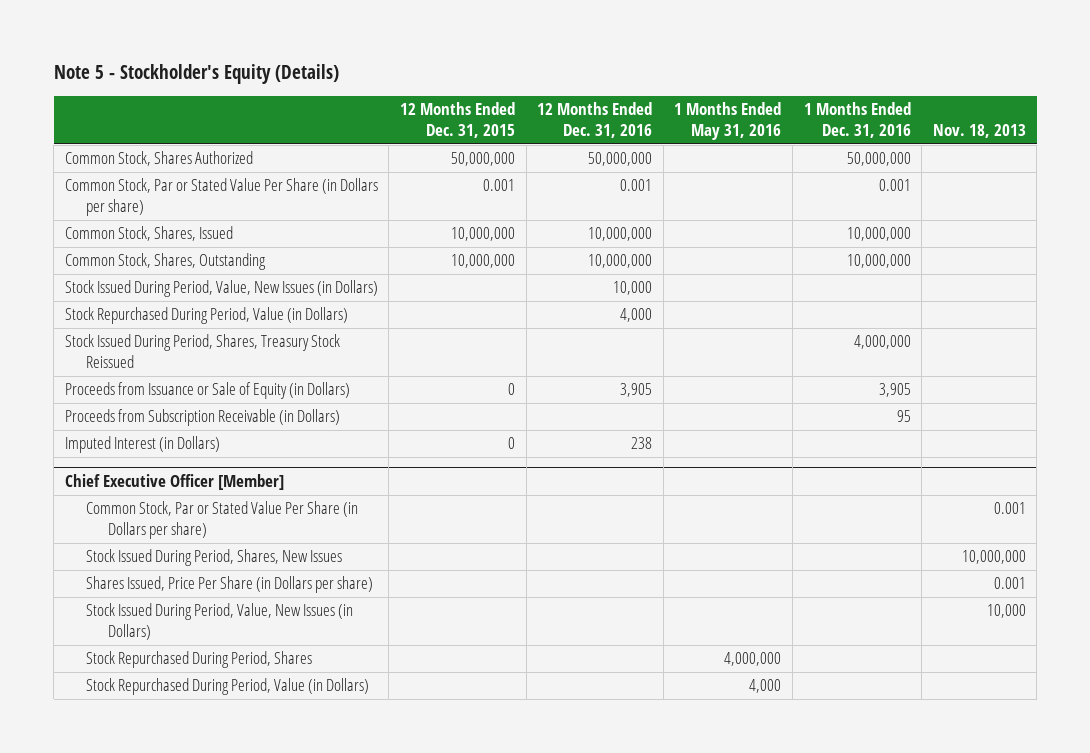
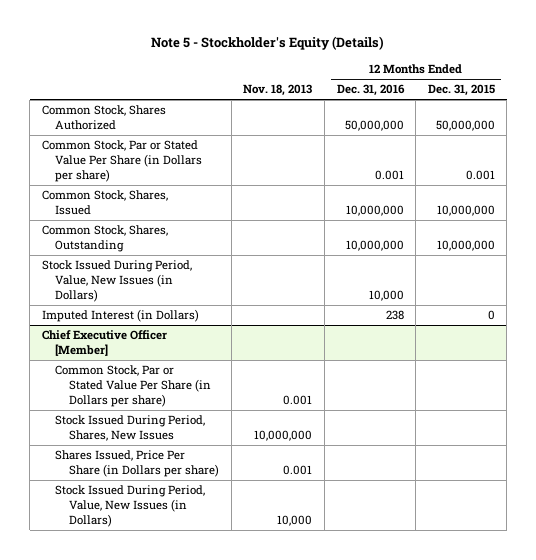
[674,102,782,141] 1 Months Ended May 31, 2016 -> none
[803,102,911,139] 1 Months Ended Dec. 31, 2016 -> none
[64,307,348,325] Stock Repurchased During Period, Value (in Dollars) -> none
[64,334,340,369] Stock Issued During Period, Shares, Treasury Stock Reissued -> none
[64,382,350,400] Proceeds from Issuance or Sale of Equity (in Dollars) -> none
[64,409,340,427] Proceeds from Subscription Receivable (in Dollars) -> none
[86,651,313,669] Stock Repurchased During Period, Shares -> none
[86,678,370,696] Stock Repurchased During Period, Value (in Dollars) -> none

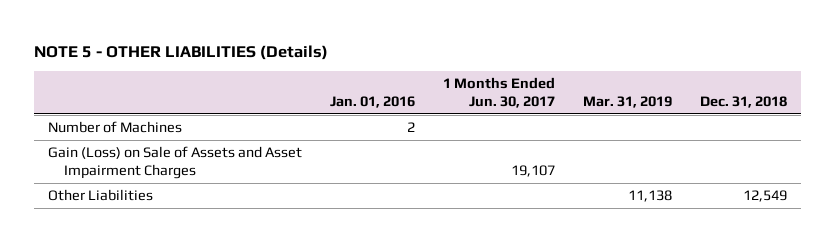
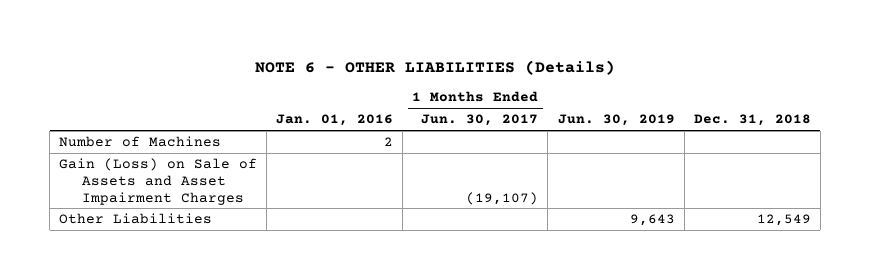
[34,44,329,60] NOTE 5 - OTHER LIABILITIES (Details) -> [254,59,615,75] NOTE 6 - OTHER LIABILITIES (Details)
[583,95,673,108] Mar. 31, 2019 -> none
none -> [557,114,675,127] Jun. 30, 2019
[511,164,556,177] 19,107 -> [466,191,539,205] (19,107)

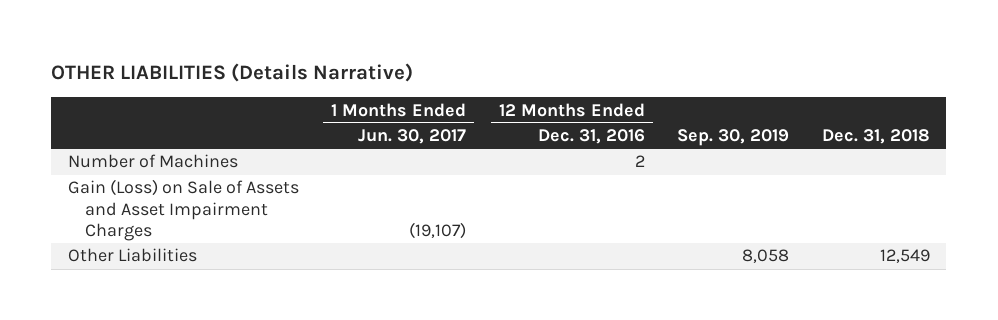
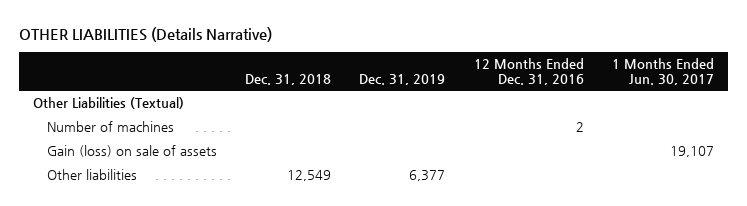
[677,129,790,147] Sep. 30, 2019 -> none
none -> [359,73,446,85] Dec. 31, 2019
none -> [33,97,185,110] Other Liabilities (Textual)
[67,154,238,169] Number of Machines -> [46,121,174,133] Number of machines
[67,179,299,241] Gain (Loss) on Sale of Assets and Asset Impairment Charges -> [46,145,217,158] Gain (loss) on sale of assets
[409,221,467,239] (19,107) -> [669,146,714,158] 19,107
[67,248,197,263] Other Liabilities -> [46,169,137,181] Other liabilities

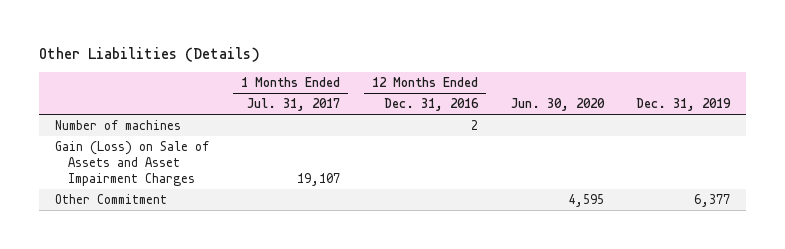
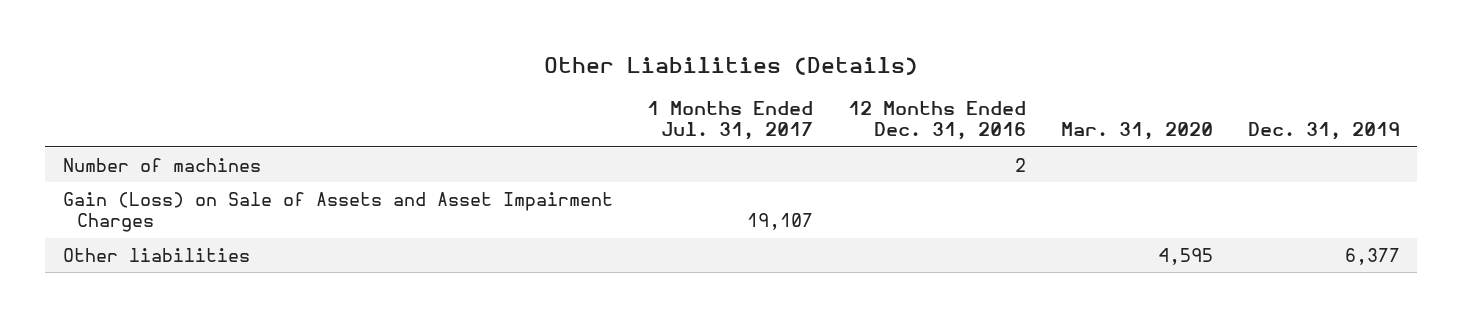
[510,98,605,112] Jun. 30, 2020 -> none
none -> [1060,122,1213,141] Mar. 31, 2020
[54,193,167,204] Other Commitment -> [62,248,250,263] Other liabilities

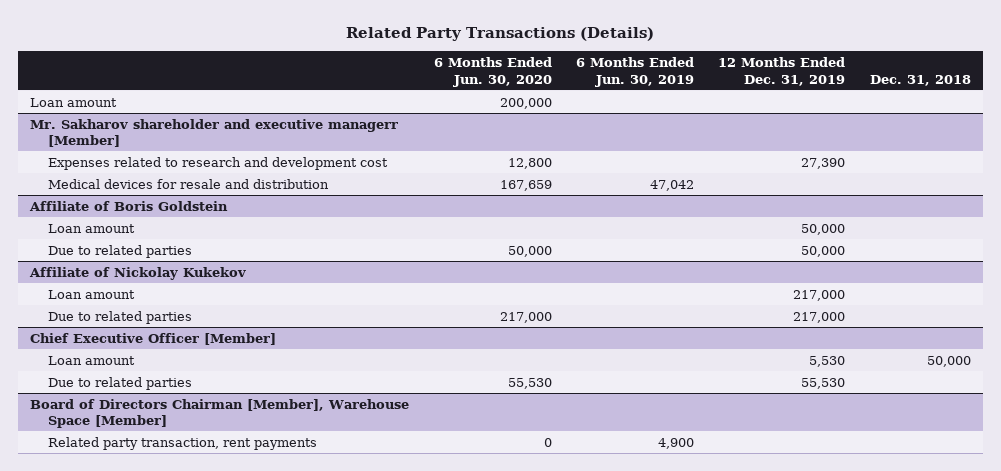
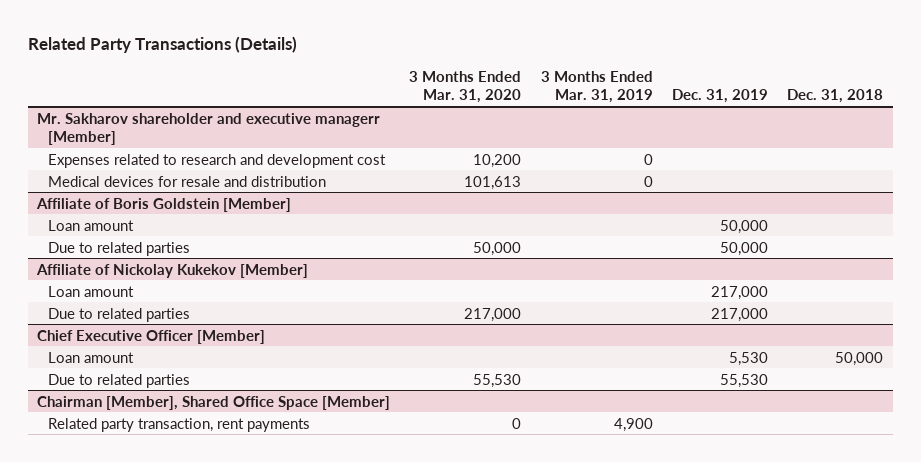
[433,57,552,87] 6 Months Ended Jun. 30, 2020 -> none
[575,57,694,87] 6 Months Ended Jun. 30, 2019 -> none
[718,57,846,86] 12 Months Ended Dec. 31, 2019 -> none
none -> [409,70,522,104] 3 Months Ended Mar. 31, 2020
none -> [540,70,653,104] 3 Months Ended Mar. 31, 2019
none -> [672,89,769,104] Dec. 31, 2019
[30,97,118,107] Loan amount -> none
[29,200,229,211] Affiliate of Boris Goldstein -> [36,197,292,212] Affiliate of Boris Goldstein [Member]
[29,266,247,280] Affiliate of Nickolay Kukekov -> [36,263,309,278] Affiliate of Nickolay Kukekov [Member]
[30,398,410,429] Board of Directors Chairman [Member], Warehouse Space [Member] -> none
[47,436,317,450] Related party transaction, rent payments -> none
none -> [37,395,391,410] Chairman [Member], Shared Office Space [Member]
none -> [47,417,310,432] Related party transaction, rent payments

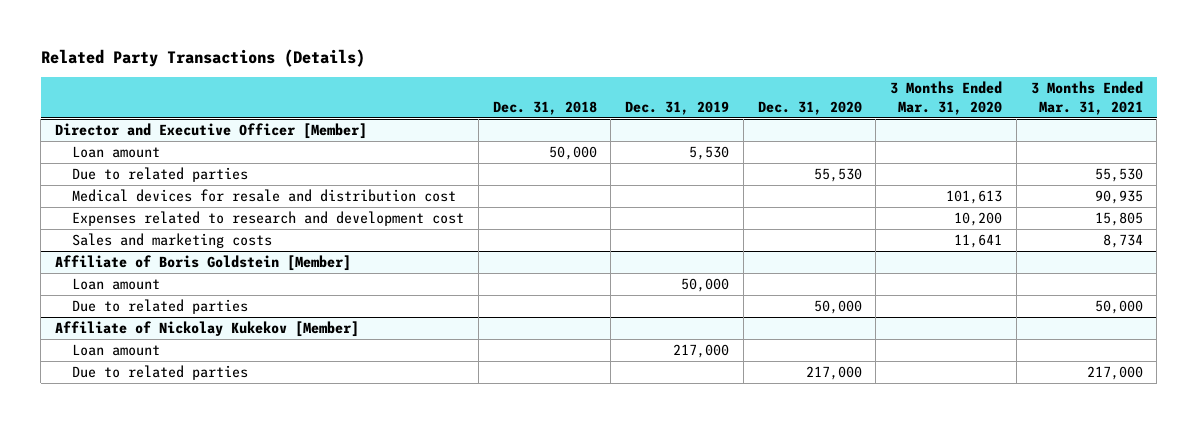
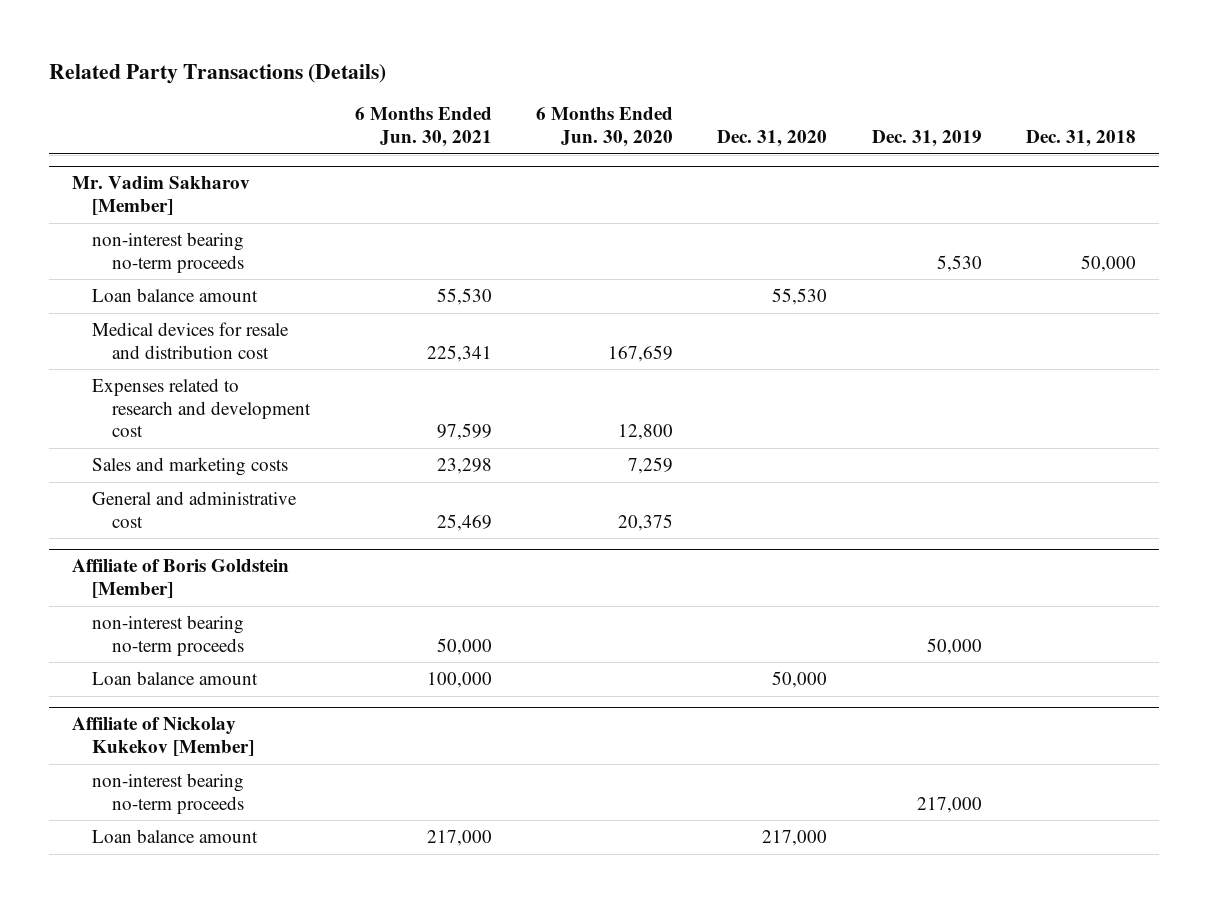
[890,81,1003,115] 3 Months Ended Mar. 31, 2020 -> none
[1030,81,1143,115] 3 Months Ended Mar. 31, 2021 -> none
none -> [354,107,492,147] 6 Months Ended Jun. 30, 2021
none -> [535,107,673,147] 6 Months Ended Jun. 30, 2020
[55,123,368,140] Director and Executive Officer [Member] -> [71,176,250,215] Mr. Vadim Sakharov [Member]
[72,146,161,159] Loan amount -> [91,232,245,273] non-interest bearing no-term proceeds
[72,167,249,183] Due to related parties -> [91,288,258,303] Loan balance amount
none -> [91,491,297,528] General and administrative cost
[72,278,161,291] Loan amount -> [91,615,245,656] non-interest bearing no-term proceeds
[72,299,249,315] Due to related parties -> [91,671,258,686] Loan balance amount
[72,344,161,357] Loan amount -> [91,773,245,814] non-interest bearing no-term proceeds
[72,365,249,381] Due to related parties -> [91,829,258,844] Loan balance amount

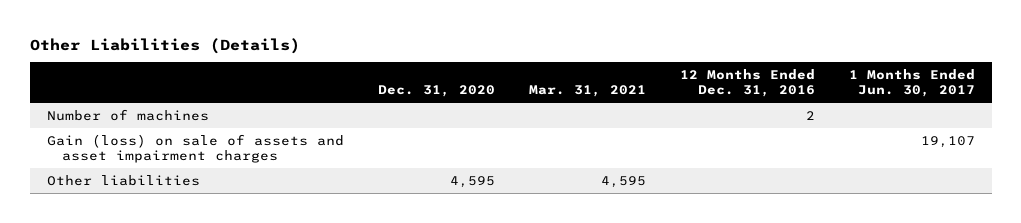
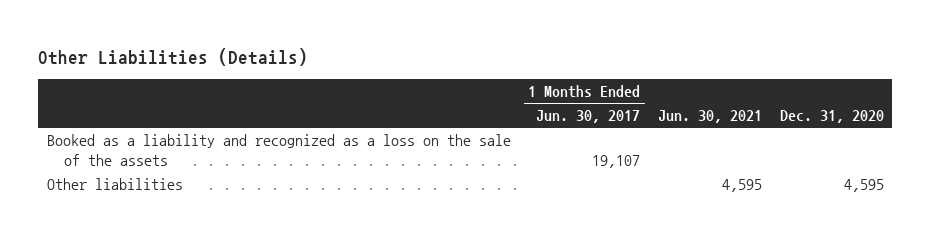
[528,85,646,98] Mar. 31, 2021 -> none
[679,69,815,98] 12 Months Ended Dec. 31, 2016 -> none
none -> [657,110,762,124] Jun. 30, 2021
[46,109,209,122] Number of machines -> none
[46,134,344,164] Gain (loss) on sale of assets and asset impairment charges -> [46,134,511,167] Booked as a liability and recognized as a loss on the sale of the assets

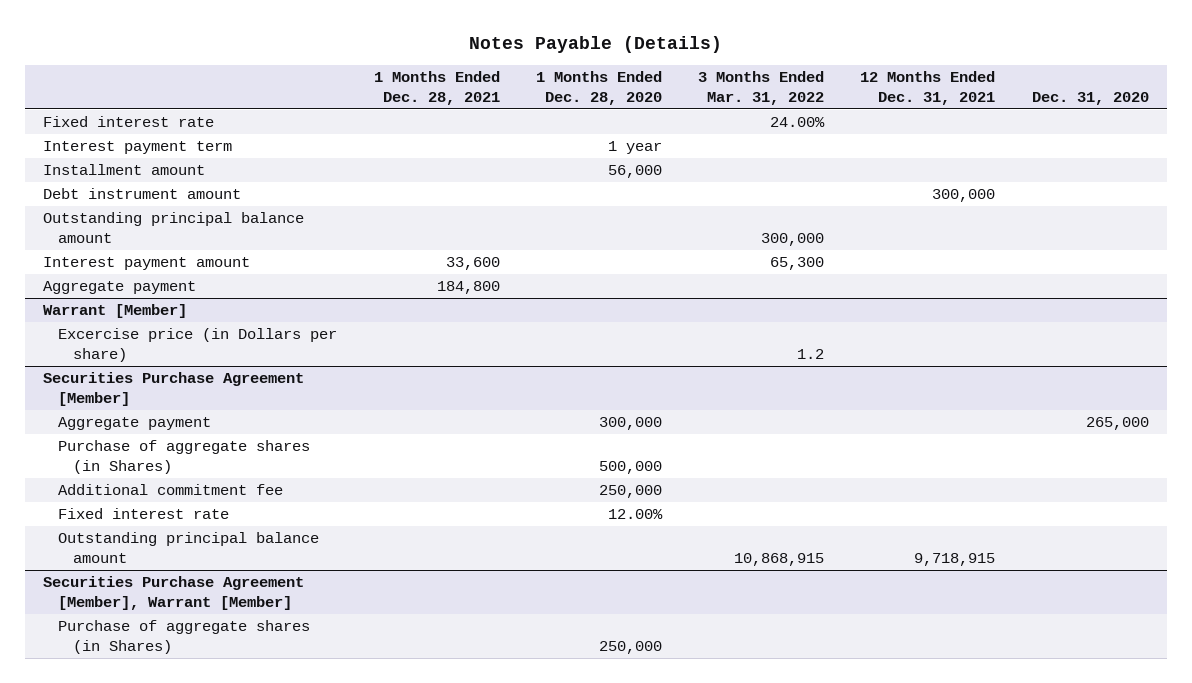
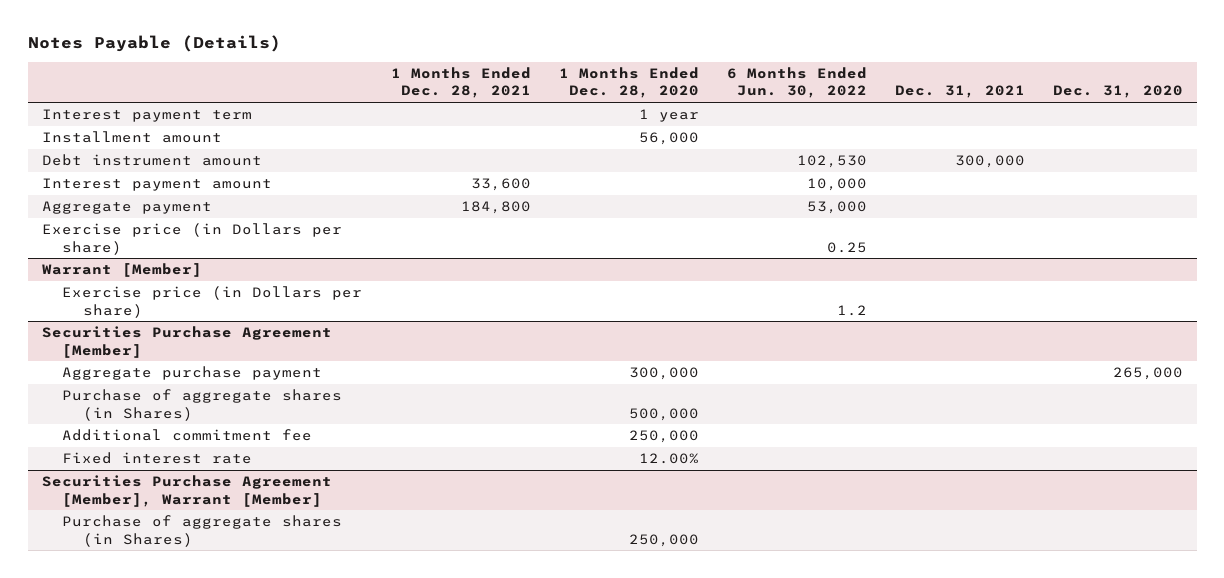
[698,71,825,105] 3 Months Ended Mar. 31, 2022 -> none
[860,71,996,105] 12 Months Ended Dec. 31, 2021 -> none
none -> [726,67,867,99] 6 Months Ended Jun. 30, 2022
none -> [894,85,1025,99] Dec. 31, 2021
[43,116,215,128] Fixed interest rate -> none
[43,212,305,244] Outstanding principal balance amount -> none
none -> [41,223,342,255] Exercise price (in Dollars per share)
[58,328,338,363] Excercise price (in Dollars per share) -> [62,286,363,318] Exercise price (in Dollars per share)
[58,417,212,431] Aggregate payment -> [62,366,323,381] Aggregate purchase payment
[58,532,320,564] Outstanding principal balance amount -> none

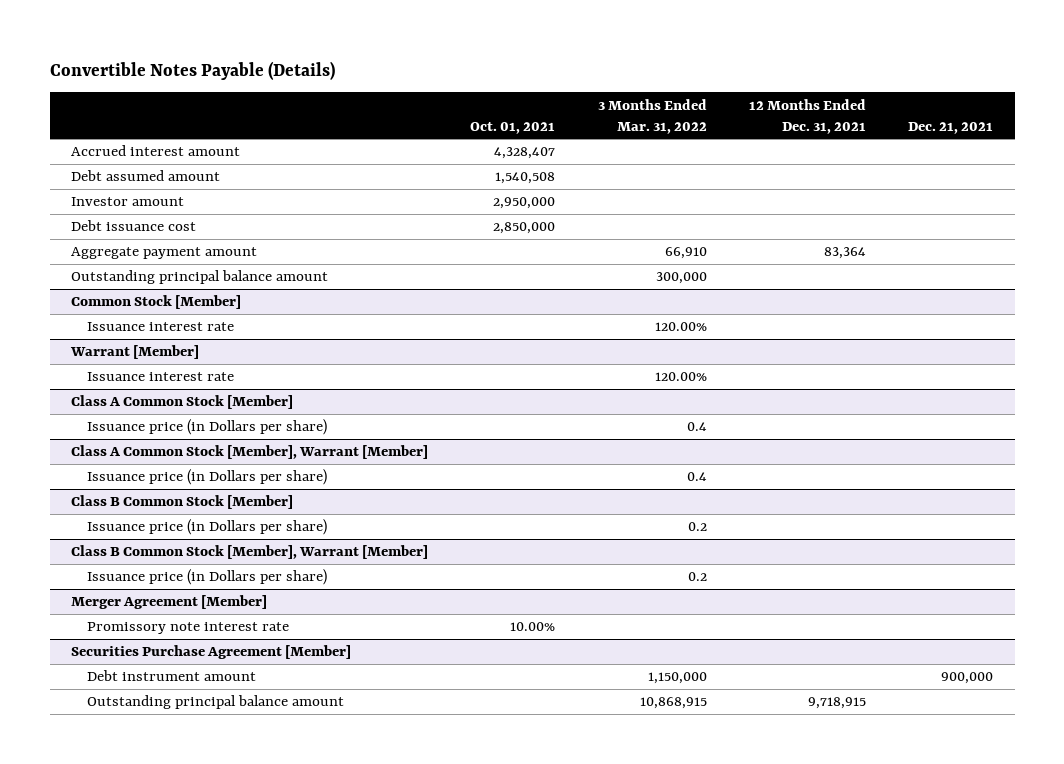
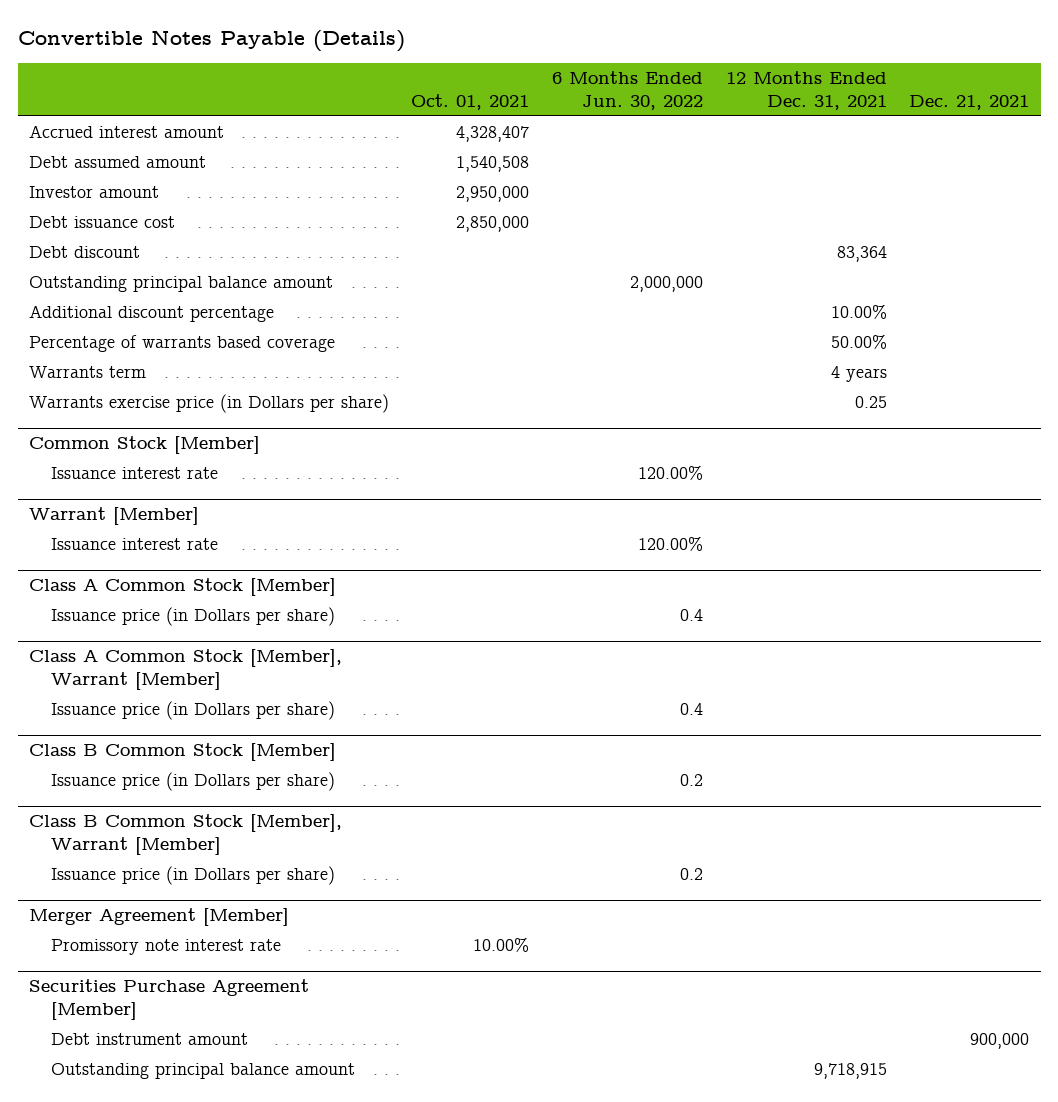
[597,98,707,134] 3 Months Ended Mar. 31, 2022 -> none
none -> [552,71,704,111] 6 Months Ended Jun. 30, 2022
[70,247,257,260] Aggregate payment amount -> [28,245,140,258] Debt discount
none -> [28,304,274,322] Additional discount percentage
none -> [28,334,335,352] Percentage of warrants based coverage
none -> [28,365,146,378] Warrants term
none -> [28,393,389,413] Warrants exercise price (in Dollars per share)

